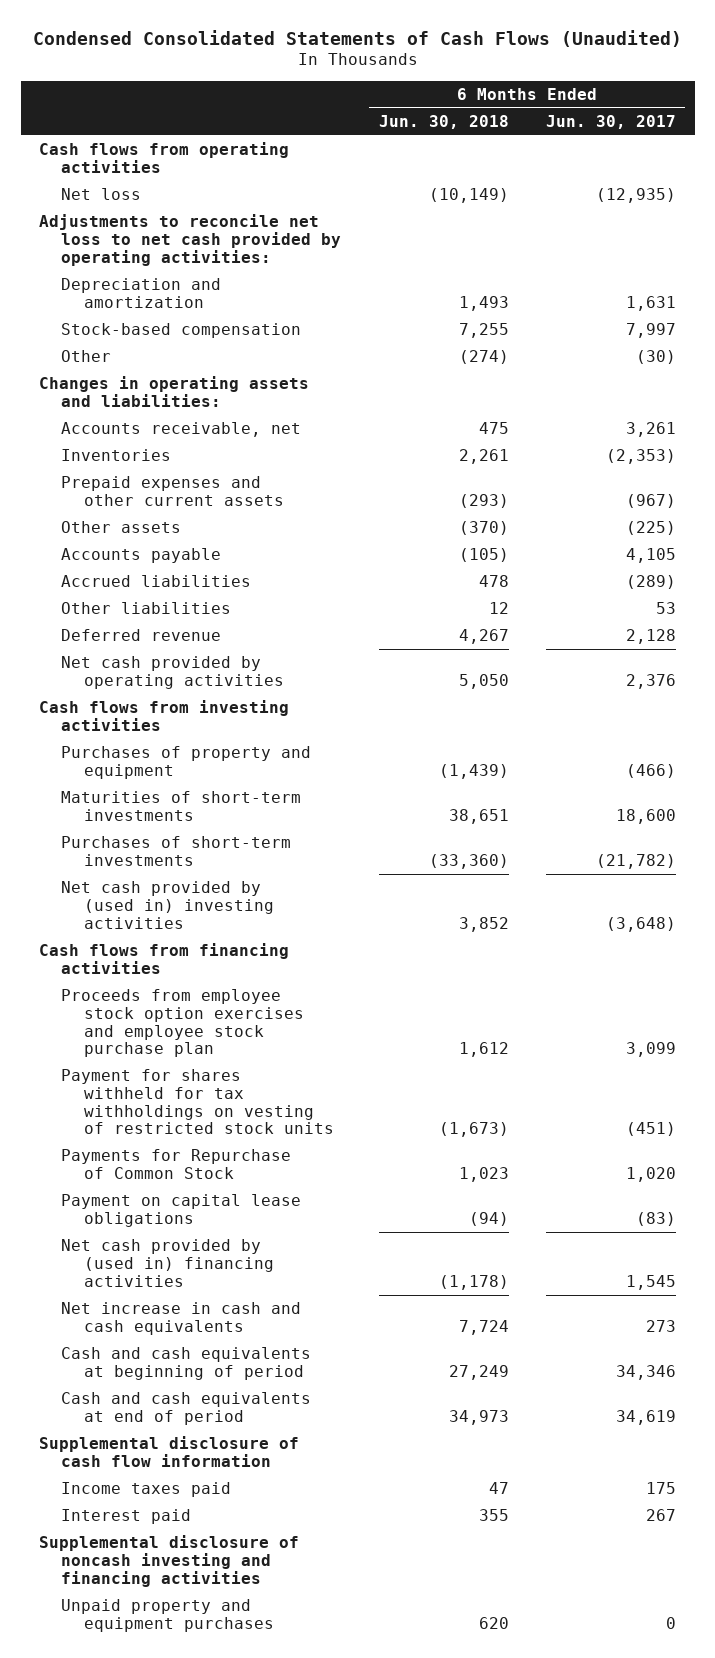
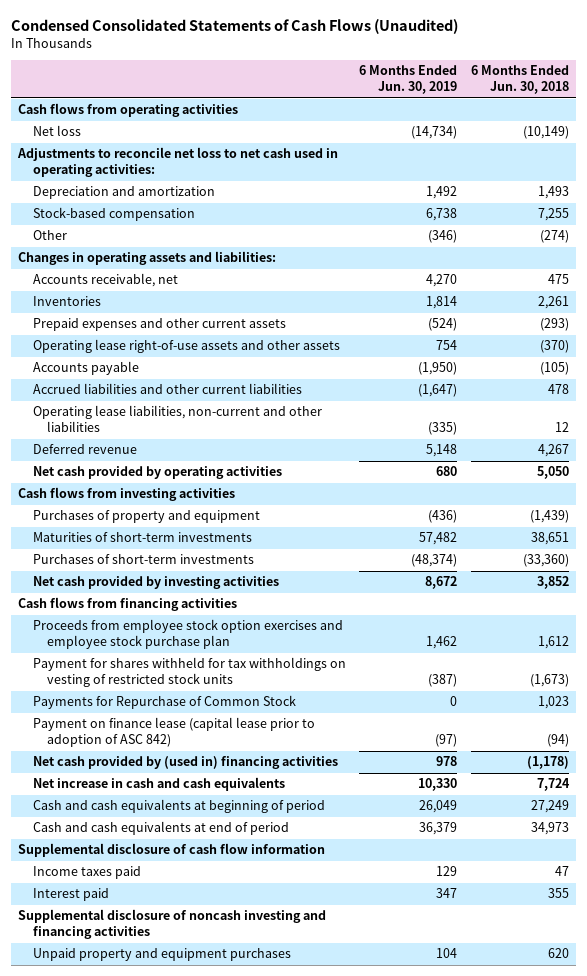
[545,114,676,129] Jun. 30, 2017 -> none
none -> [359,65,458,95] 6 Months Ended Jun. 30, 2019
[39,214,342,266] Adjustments to reconcile net loss to net cash provided by operating activities: -> [17,147,339,178] Adjustments to reconcile net loss to net cash used in operating activities:
[61,521,182,534] Other assets -> [32,339,340,354] Operating lease right-of-use assets and other assets
[61,575,252,588] Accrued liabilities -> [32,383,302,395] Accrued liabilities and other current liabilities
[61,602,232,615] Other liabilities -> [32,405,322,433] Operating lease liabilities, non-current and other liabilities
[61,881,274,929] Net cash provided by (used in) investing activities -> [32,576,279,590] Net cash provided by investing activities
[61,1194,302,1227] Payment on capital lease obligations -> [32,717,315,748] Payment on finance lease (capital lease prior to adoption of ASC 842)

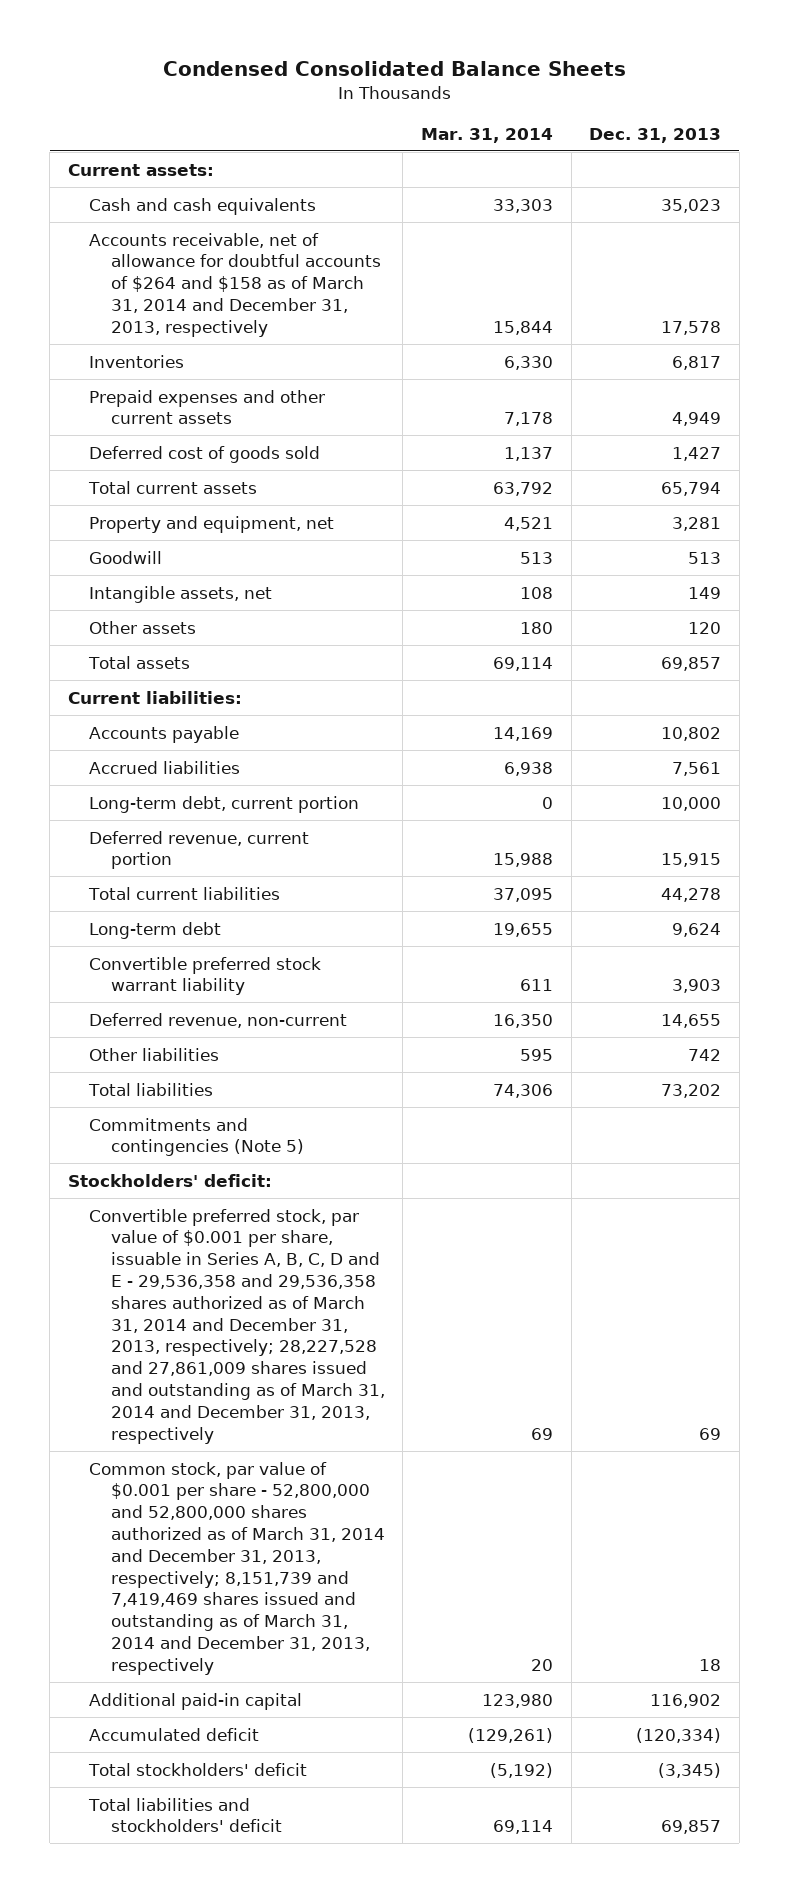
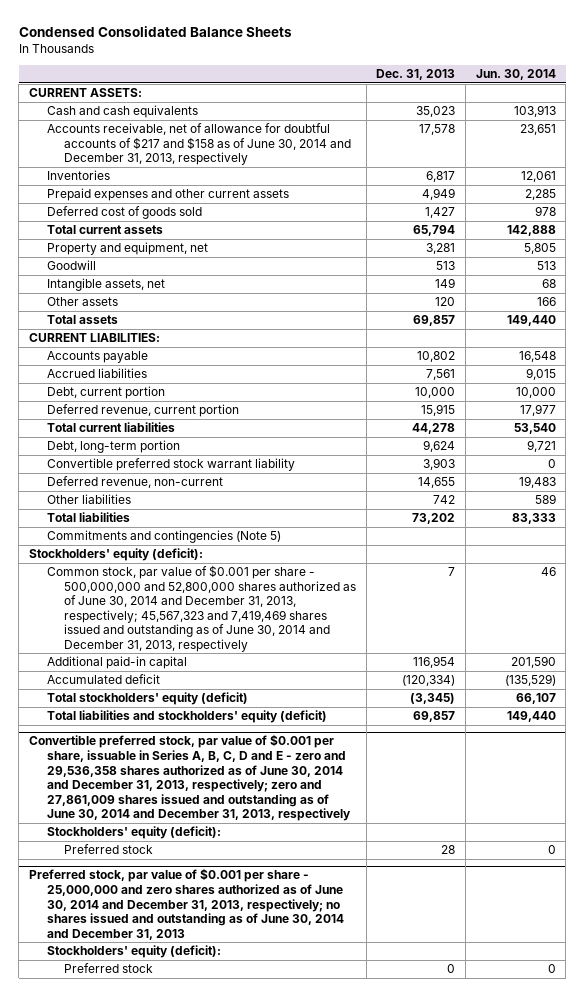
[421,127,554,143] Mar. 31, 2014 -> none
none -> [475,69,556,81] Jun. 30, 2014
[67,163,214,176] Current assets: -> [28,88,142,98] CURRENT ASSETS:
[89,232,381,337] Accounts receivable, net of allowance for doubtful accounts of $264 and $158 as of March 31, 2014 and December 31, 2013, respectively -> [46,123,352,166] Accounts receivable, net of allowance for doubtful accounts of $217 and $158 as of June 30, 2014 and December 31, 2013, respectively
[67,690,242,704] Current liabilities: -> [28,333,160,343] CURRENT LIABILITIES:
[89,795,360,813] Long-term debt, current portion -> [46,386,165,400] Debt, current portion
[89,921,222,939] Long-term debt -> [46,440,180,454] Debt, long-term portion
[89,1208,385,1444] Convertible preferred stock, par value of $0.001 per share, issuable in Series A, B, C, D and E - 29,536,358 and 29,536,358 shares authorized as of March 31, 2014 and December 31, 2013, respectively; 28,227,528 and 27,861,009 shares issued and outstanding as of March 31, 2014 and December 31, 2013, respectively -> none
[67,1173,272,1187] Stockholders' deficit: -> [28,548,203,562] Stockholders' equity (deficit):
[89,1461,385,1675] Common stock, par value of $0.001 per share - 52,800,000 and 52,800,000 shares authorized as of March 31, 2014 and December 31, 2013, respectively; 8,151,739 and 7,419,469 shares issued and outstanding as of March 31, 2014 and December 31, 2013, respectively -> [46,565,357,652] Common stock, par value of $0.001 per share - 500,000,000 and 52,800,000 shares authorized as of June 30, 2014 and December 31, 2013, respectively; 45,567,323 and 7,419,469 shares issued and outstanding as of June 30, 2014 and December 31, 2013, respectively
[699,1658,722,1671] 18 -> [448,567,456,577] 7
[650,1693,722,1708] 116,902 -> [413,656,456,669] 116,954
[88,1762,308,1776] Total stockholders' deficit -> [46,692,248,706] Total stockholders' equity (deficit)
[88,1797,282,1833] Total liabilities and stockholders' deficit -> [46,710,327,724] Total liabilities and stockholders' equity (deficit)
none -> [28,734,351,822] Convertible preferred stock, par value of $0.001 per share, issuable in Series A, B, C, D and E - zero and 29,536,358 shares authorized as of June 30, 2014 and December 31, 2013, respectively; zero and 27,861,009 shares issued and outstanding as of June 30, 2014 and December 31, 2013, respectively
none -> [46,826,221,840] Stockholders' equity (deficit):
none -> [64,844,154,855] Preferred stock
none -> [28,868,344,940] Preferred stock, par value of $0.001 per share - 25,000,000 and zero shares authorized as of June 30, 2014 and December 31, 2013, respectively; no shares issued and outstanding as of June 30, 2014 and December 31, 2013
none -> [46,945,221,959] Stockholders' equity (deficit):
none -> [64,963,154,974] Preferred stock

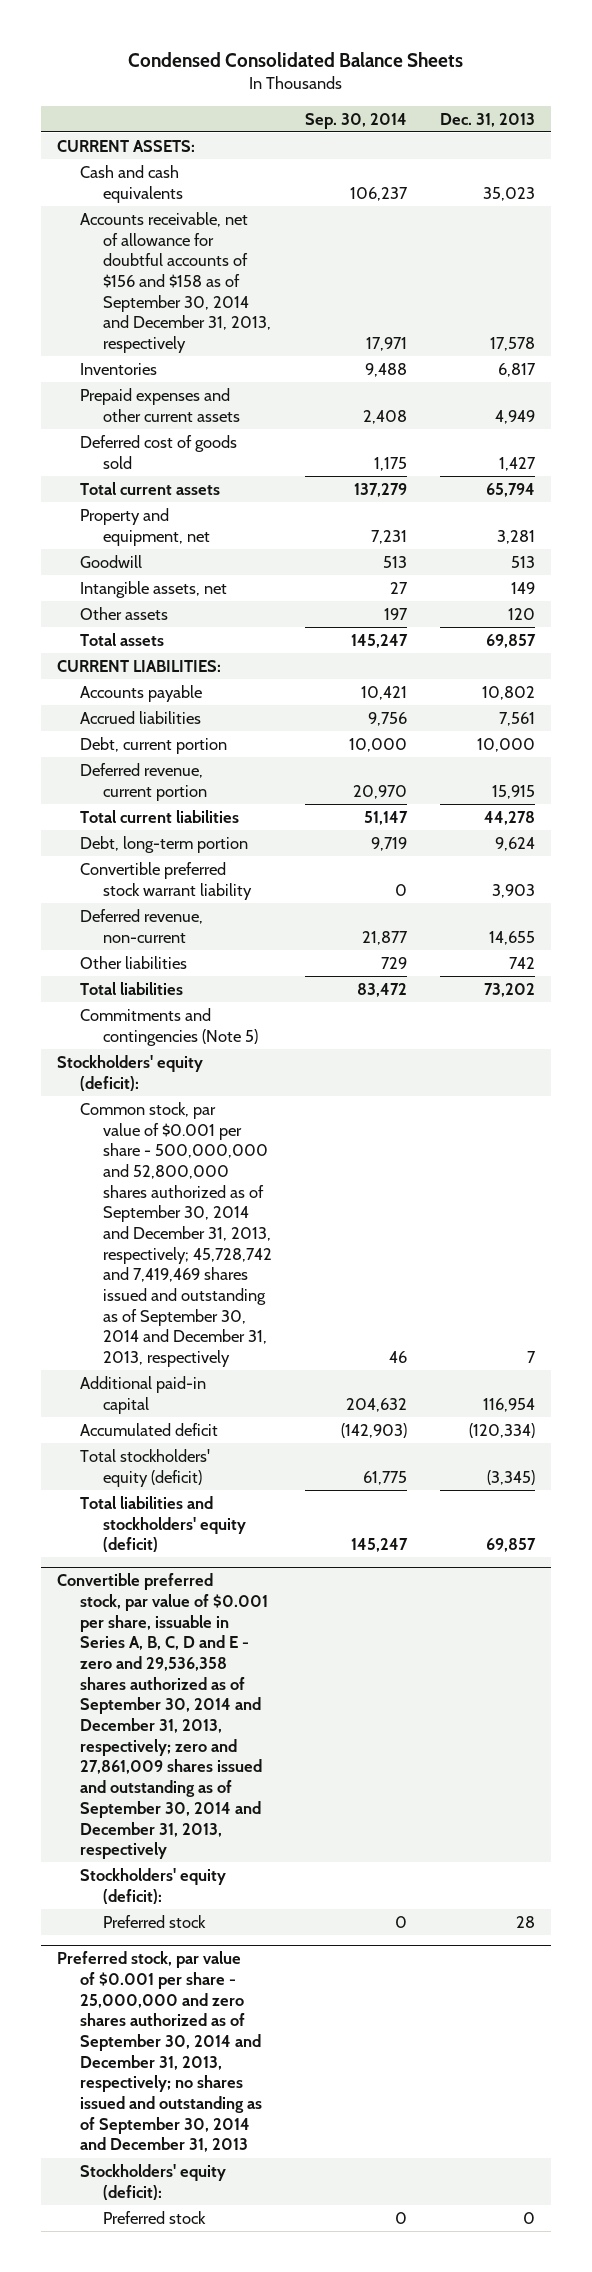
[475,69,556,81] Jun. 30, 2014 -> none
none -> [304,112,407,129] Sep. 30, 2014
[46,123,352,166] Accounts receivable, net of allowance for doubtful accounts of $217 and $158 as of June 30, 2014 and December 31, 2013, respectively -> [80,211,271,354] Accounts receivable, net of allowance for doubtful accounts of $156 and $158 as of September 30, 2014 and December 31, 2013, respectively
[46,565,357,652] Common stock, par value of $0.001 per share - 500,000,000 and 52,800,000 shares authorized as of June 30, 2014 and December 31, 2013, respectively; 45,567,323 and 7,419,469 shares issued and outstanding as of June 30, 2014 and December 31, 2013, respectively -> [80,1101,272,1368] Common stock, par value of $0.001 per share - 500,000,000 and 52,800,000 shares authorized as of September 30, 2014 and December 31, 2013, respectively; 45,728,742 and 7,419,469 shares issued and outstanding as of September 30, 2014 and December 31, 2013, respectively
[28,734,351,822] Convertible preferred stock, par value of $0.001 per share, issuable in Series A, B, C, D and E - zero and 29,536,358 shares authorized as of June 30, 2014 and December 31, 2013, respectively; zero and 27,861,009 shares issued and outstanding as of June 30, 2014 and December 31, 2013, respectively -> [57,1573,269,1860] Convertible preferred stock, par value of $0.001 per share, issuable in Series A, B, C, D and E - zero and 29,536,358 shares authorized as of September 30, 2014 and December 31, 2013, respectively; zero and 27,861,009 shares issued and outstanding as of September 30, 2014 and December 31, 2013, respectively
[28,868,344,940] Preferred stock, par value of $0.001 per share - 25,000,000 and zero shares authorized as of June 30, 2014 and December 31, 2013, respectively; no shares issued and outstanding as of June 30, 2014 and December 31, 2013 -> [57,1951,263,2153] Preferred stock, par value of $0.001 per share - 25,000,000 and zero shares authorized as of September 30, 2014 and December 31, 2013, respectively; no shares issued and outstanding as of September 30, 2014 and December 31, 2013

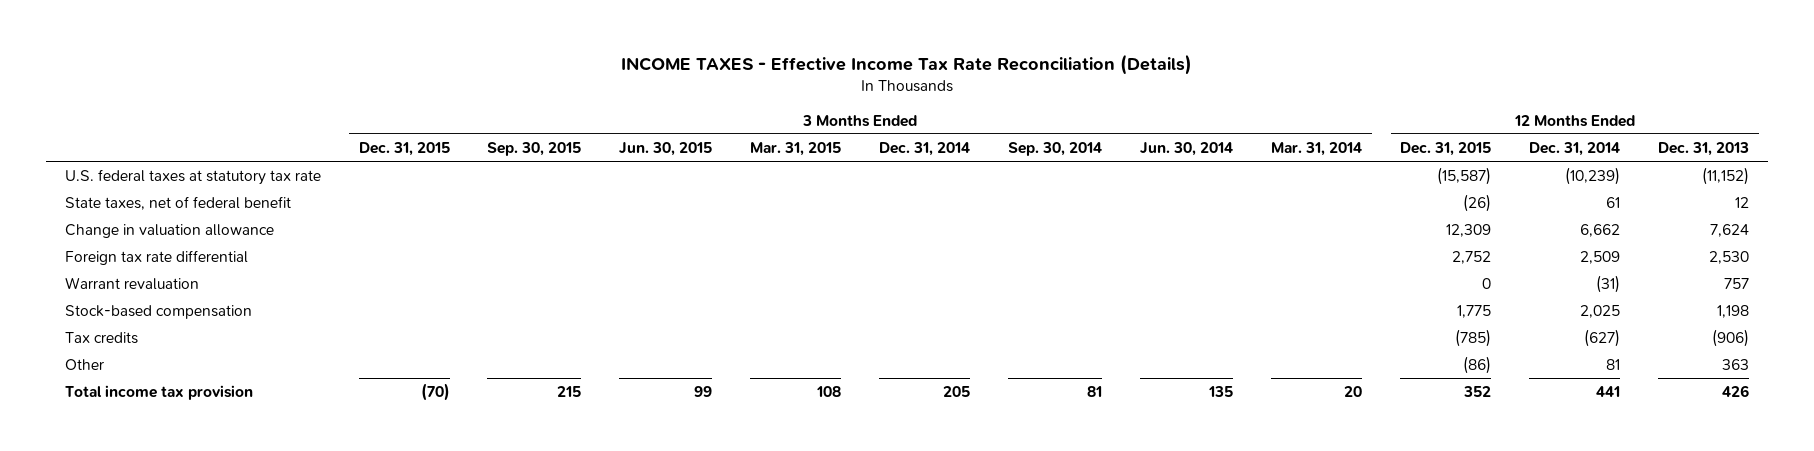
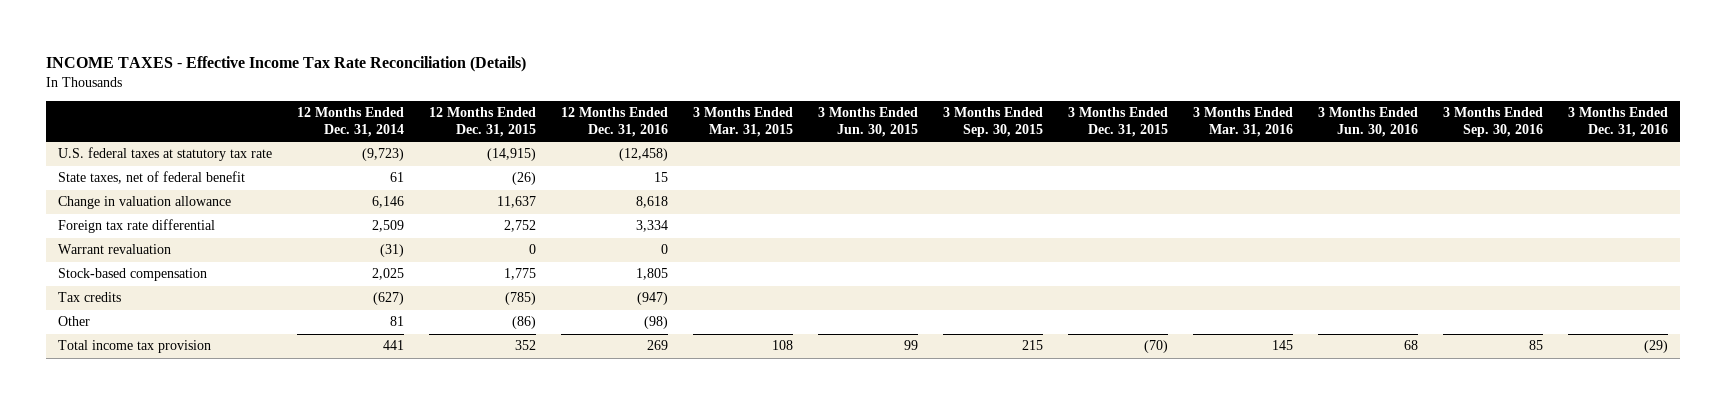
[879,142,971,157] Dec. 31, 2014 -> none
[1008,142,1103,157] Sep. 30, 2014 -> none
[1140,142,1234,157] Jun. 30, 2014 -> none
[1271,142,1363,157] Mar. 31, 2014 -> none
[1658,142,1750,157] Dec. 31, 2013 -> none
none -> [561,106,669,137] 12 Months Ended Dec. 31, 2016
none -> [1192,106,1293,137] 3 Months Ended Mar. 31, 2016
none -> [1317,106,1418,137] 3 Months Ended Jun. 30, 2016
none -> [1442,106,1543,137] 3 Months Ended Sep. 30, 2016
none -> [1567,106,1668,137] 3 Months Ended Dec. 31, 2016
[1437,167,1492,186] (15,587) -> [487,148,537,162] (14,915)
[1565,167,1621,186] (10,239) -> [362,148,405,162] (9,723)
[1446,224,1492,238] 12,309 -> [497,196,537,209] 11,637
[1580,224,1621,238] 6,662 -> [372,196,405,209] 6,146

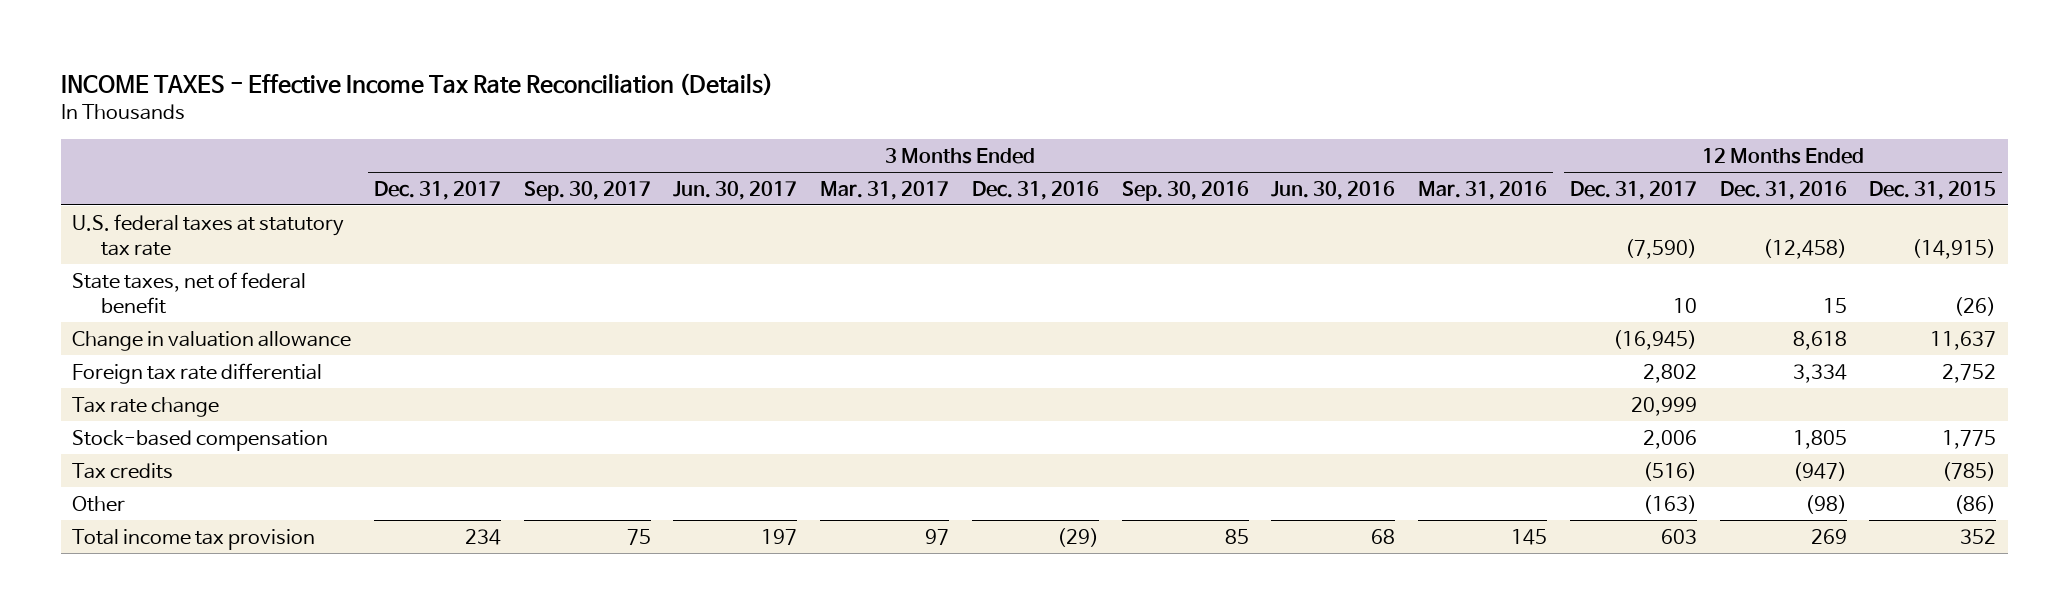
[297,106,405,137] 12 Months Ended Dec. 31, 2014 -> none
[692,106,793,137] 3 Months Ended Mar. 31, 2015 -> none
[817,106,918,137] 3 Months Ended Jun. 30, 2015 -> none
[942,106,1043,137] 3 Months Ended Sep. 30, 2015 -> none
[1067,106,1168,137] 3 Months Ended Dec. 31, 2015 -> none
none -> [373,180,501,200] Dec. 31, 2017
none -> [523,180,651,201] Sep. 30, 2017
none -> [673,180,798,200] Jun. 30, 2017
none -> [820,180,950,200] Mar. 31, 2017
none -> [1569,180,1697,200] Dec. 31, 2017
[58,244,172,255] Warrant revaluation -> none
none -> [72,396,220,417] Tax rate change

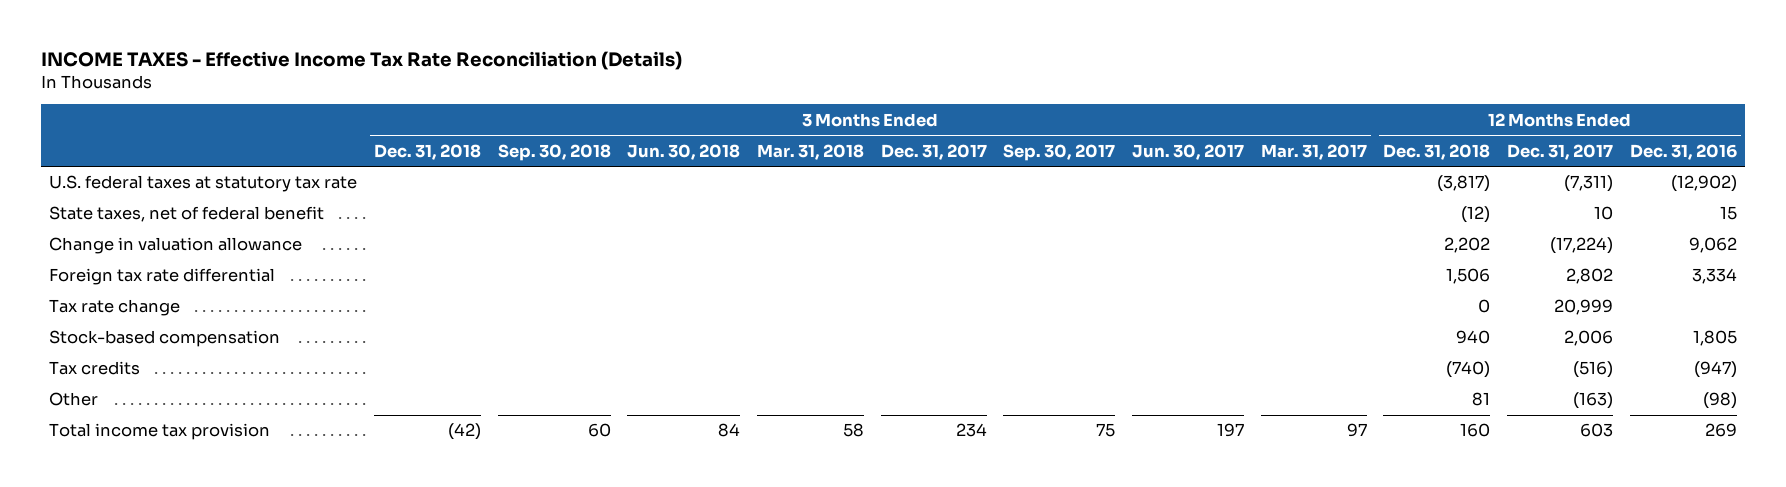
[971,180,1099,200] Dec. 31, 2016 -> none
[1121,180,1249,201] Sep. 30, 2016 -> none
[1271,180,1396,200] Jun. 30, 2016 -> none
[1418,180,1548,200] Mar. 31, 2016 -> none
[1869,180,1997,200] Dec. 31, 2015 -> none
none -> [373,143,481,160] Dec. 31, 2018
none -> [497,143,611,161] Sep. 30, 2018
none -> [627,143,741,160] Jun. 30, 2018
none -> [756,143,864,160] Mar. 31, 2018
none -> [1383,143,1491,160] Dec. 31, 2018
[1624,238,1697,259] (7,590) -> [1564,175,1614,193] (7,311)
[1762,238,1847,259] (12,458) -> [1670,175,1737,193] (12,902)
[1612,329,1697,350] (16,945) -> [1550,237,1614,255] (17,224)
[1792,330,1847,350] 8,618 -> [1688,237,1737,254] 9,062

